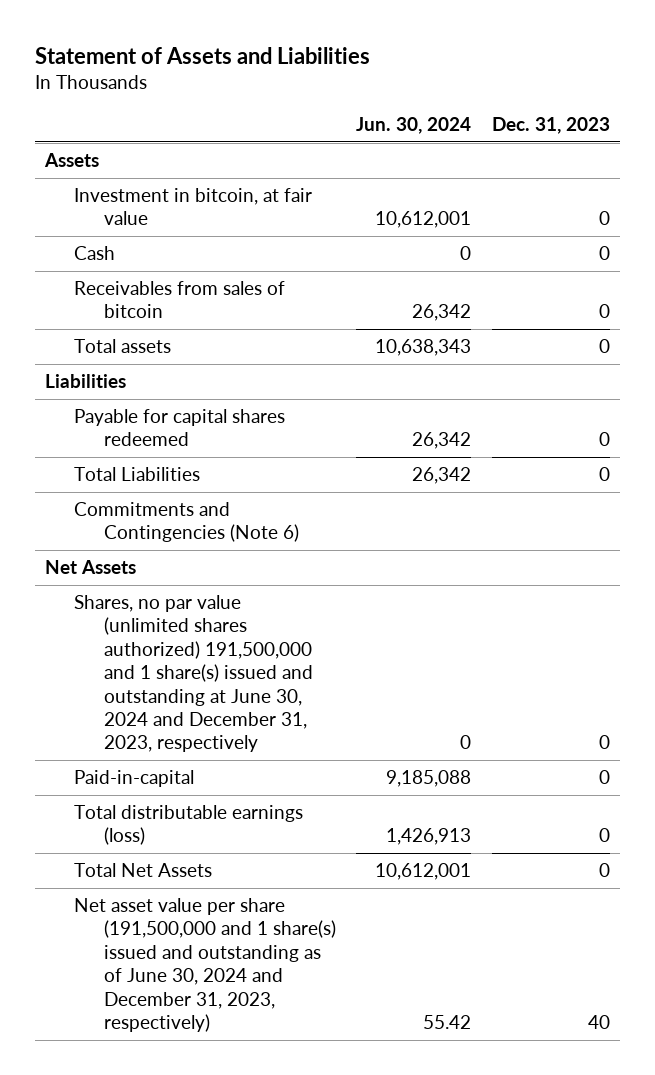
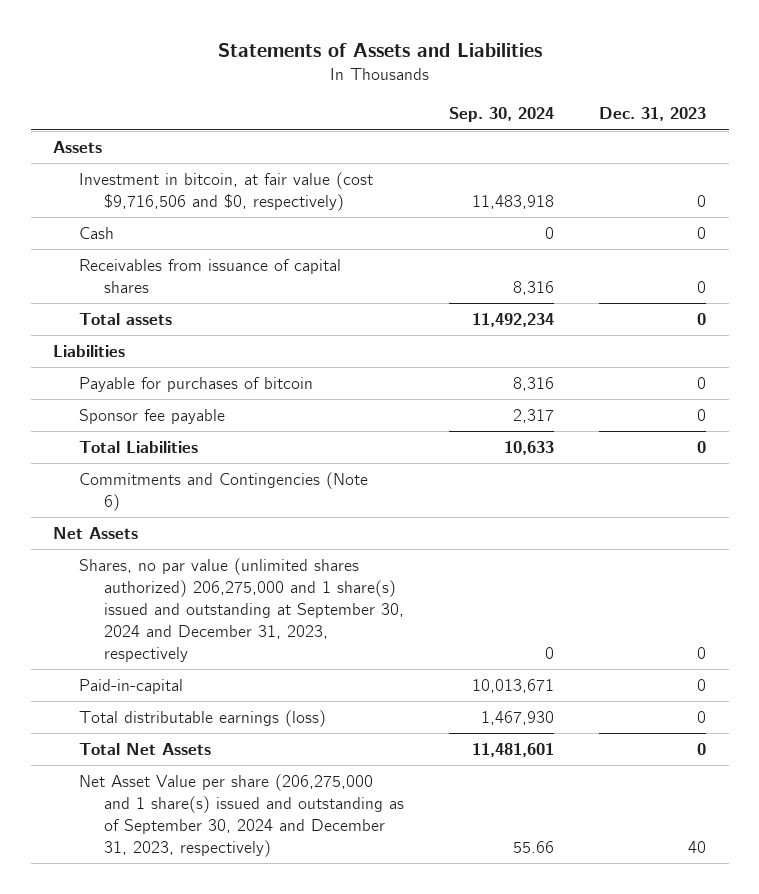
[34,46,370,64] Statement of Assets and Liabilities -> [217,43,542,58] Statements of Assets and Liabilities
[356,117,472,135] Jun. 30, 2024 -> none
none -> [449,107,555,123] Sep. 30, 2024
[74,188,313,226] Investment in bitcoin, at fair value -> [78,171,373,211] Investment in bitcoin, at fair value (cost $9,716,506 and $0, respectively)
[74,281,286,319] Receivables from sales of bitcoin -> [78,258,341,293] Receivables from issuance of capital shares
[74,409,286,447] Payable for capital shares redeemed -> none
none -> [78,376,313,392] Payable for purchases of bitcoin
none -> [78,408,225,424] Sponsor fee payable
[74,595,313,753] Shares, no par value (unlimited shares authorized) 191,500,000 and 1 share(s) issued and outstanding at June 30, 2024 and December 31, 2023, respectively -> [78,557,404,662] Shares, no par value (unlimited shares authorized) 206,275,000 and 1 share(s) issued and outstanding at September 30, 2024 and December 31, 2023, respectively
[74,898,336,1033] Net asset value per share (191,500,000 and 1 share(s) issued and outstanding as of June 30, 2024 and December 31, 2023, respectively) -> [78,773,404,857] Net Asset Value per share (206,275,000 and 1 share(s) issued and outstanding as of September 30, 2024 and December 31, 2023, respectively)

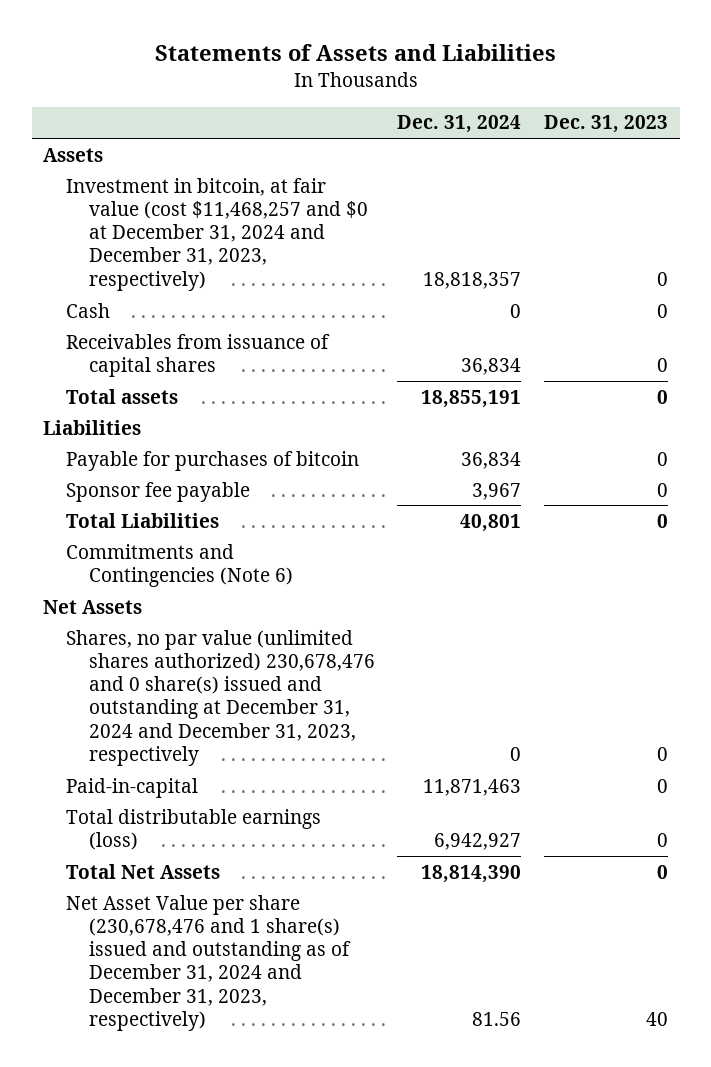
[449,107,555,123] Sep. 30, 2024 -> none
none -> [397,115,522,134] Dec. 31, 2024
[78,171,373,211] Investment in bitcoin, at fair value (cost $9,716,506 and $0, respectively) -> [65,177,368,291] Investment in bitcoin, at fair value (cost $11,468,257 and $0 at December 31, 2024 and December 31, 2023, respectively)
[78,557,404,662] Shares, no par value (unlimited shares authorized) 206,275,000 and 1 share(s) issued and outstanding at September 30, 2024 and December 31, 2023, respectively -> [65,629,375,766] Shares, no par value (unlimited shares authorized) 230,678,476 and 0 share(s) issued and outstanding at December 31, 2024 and December 31, 2023, respectively
[78,773,404,857] Net Asset Value per share (206,275,000 and 1 share(s) issued and outstanding as of September 30, 2024 and December 31, 2023, respectively) -> [65,894,351,1031] Net Asset Value per share (230,678,476 and 1 share(s) issued and outstanding as of December 31, 2024 and December 31, 2023, respectively)

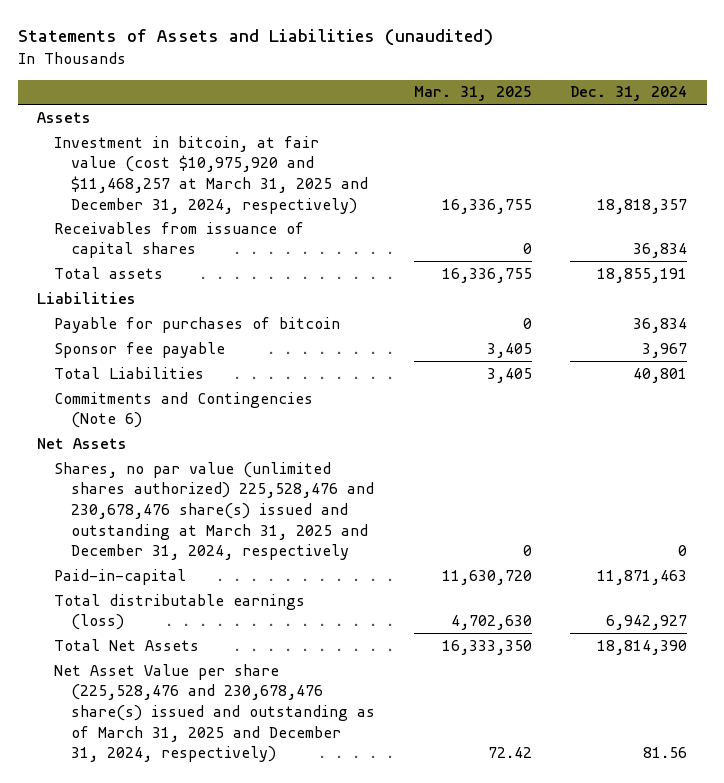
[154,44,556,62] Statements of Assets and Liabilities -> [17,29,493,47] Statements of Assets and Liabilities (unaudited)
[544,115,669,134] Dec. 31, 2023 -> none
none -> [413,86,532,102] Mar. 31, 2025
[65,302,110,318] Cash -> none
[65,177,368,291] Investment in bitcoin, at fair value (cost $11,468,257 and $0 at December 31, 2024 and December 31, 2023, respectively) -> [54,135,369,214] Investment in bitcoin, at fair value (cost $10,975,920 and $11,468,257 at March 31, 2025 and December 31, 2024, respectively)
[65,629,375,766] Shares, no par value (unlimited shares authorized) 230,678,476 and 0 share(s) issued and outstanding at December 31, 2024 and December 31, 2023, respectively -> [54,461,375,561] Shares, no par value (unlimited shares authorized) 225,528,476 and 230,678,476 share(s) issued and outstanding at March 31, 2025 and December 31, 2024, respectively
[65,894,351,1031] Net Asset Value per share (230,678,476 and 1 share(s) issued and outstanding as of December 31, 2024 and December 31, 2023, respectively) -> [54,663,376,763] Net Asset Value per share (225,528,476 and 230,678,476 share(s) issued and outstanding as of March 31, 2025 and December 31, 2024, respectively)

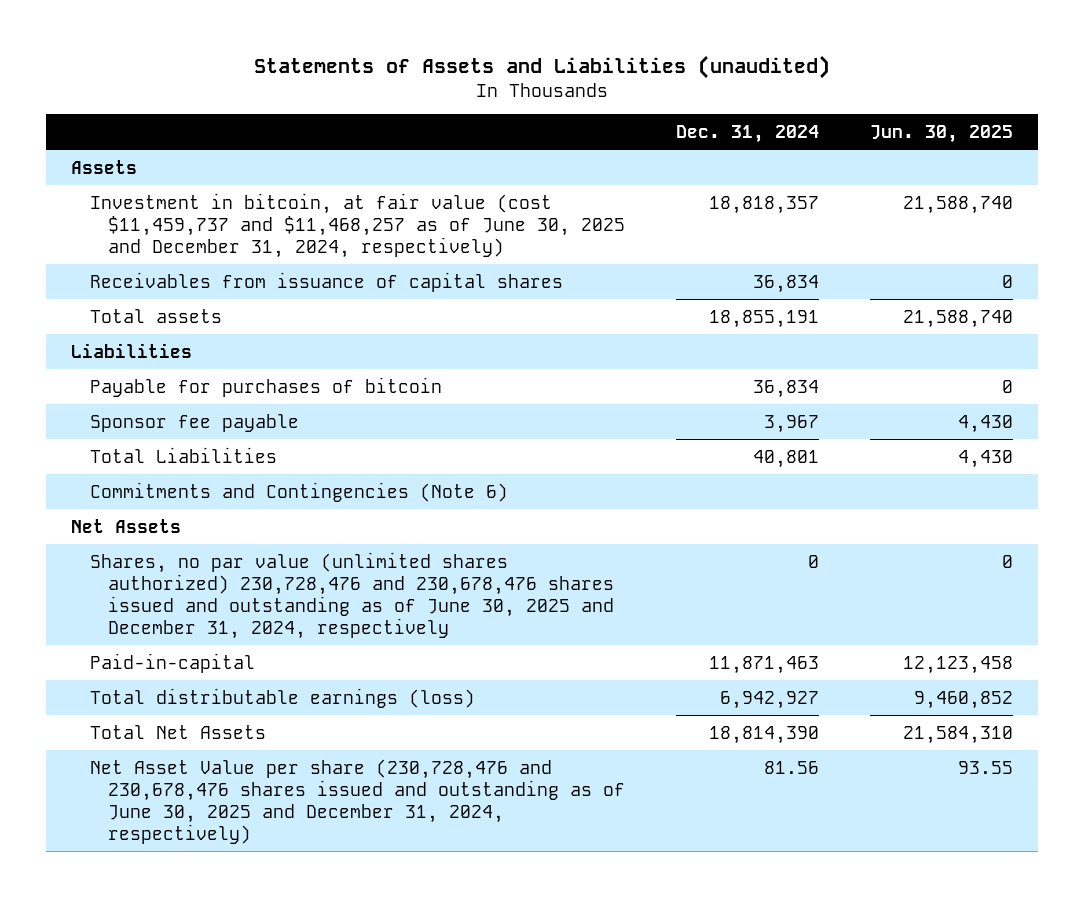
[413,86,532,102] Mar. 31, 2025 -> none
none -> [869,124,1013,143] Jun. 30, 2025
[54,135,369,214] Investment in bitcoin, at fair value (cost $10,975,920 and $11,468,257 at March 31, 2025 and December 31, 2024, respectively) -> [89,192,625,258] Investment in bitcoin, at fair value (cost $11,459,737 and $11,468,257 as of June 30, 2025 and December 31, 2024, respectively)
[54,461,375,561] Shares, no par value (unlimited shares authorized) 225,528,476 and 230,678,476 share(s) issued and outstanding at March 31, 2025 and December 31, 2024, respectively -> [89,551,614,639] Shares, no par value (unlimited shares authorized) 230,728,476 and 230,678,476 shares issued and outstanding as of June 30, 2025 and December 31, 2024, respectively
[54,663,376,763] Net Asset Value per share (225,528,476 and 230,678,476 share(s) issued and outstanding as of March 31, 2025 and December 31, 2024, respectively) -> [89,758,625,844] Net Asset Value per share (230,728,476 and 230,678,476 shares issued and outstanding as of June 30, 2025 and December 31, 2024, respectively)

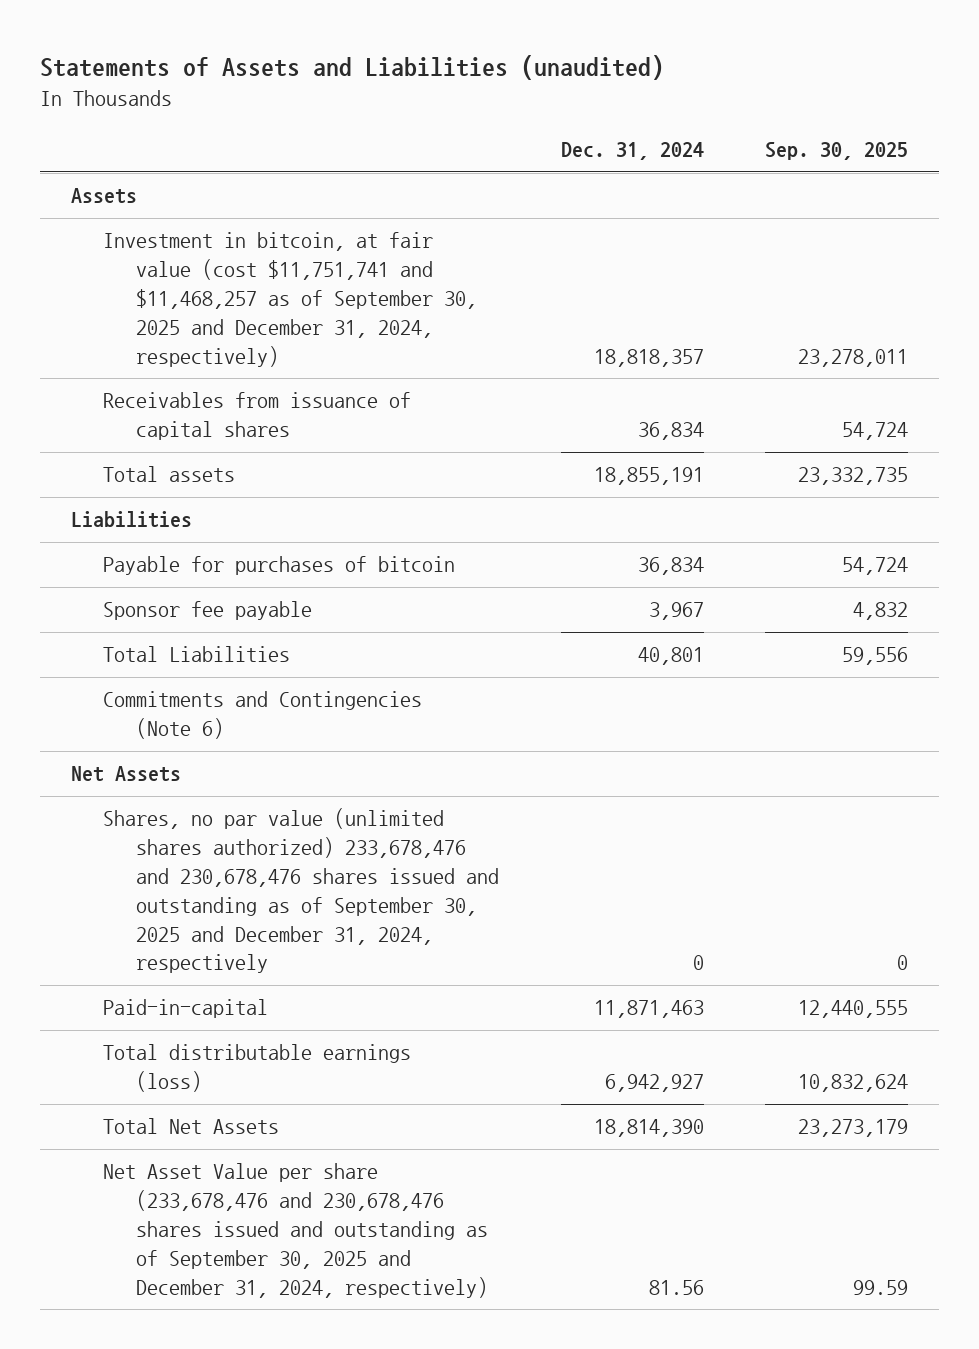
[869,124,1013,143] Jun. 30, 2025 -> none
none -> [765,142,909,161] Sep. 30, 2025
[89,192,625,258] Investment in bitcoin, at fair value (cost $11,459,737 and $11,468,257 as of June 30, 2025 and December 31, 2024, respectively) -> [103,232,477,367] Investment in bitcoin, at fair value (cost $11,751,741 and $11,468,257 as of September 30, 2025 and December 31, 2024, respectively)
[89,551,614,639] Shares, no par value (unlimited shares authorized) 230,728,476 and 230,678,476 shares issued and outstanding as of June 30, 2025 and December 31, 2024, respectively -> [103,808,499,974] Shares, no par value (unlimited shares authorized) 233,678,476 and 230,678,476 shares issued and outstanding as of September 30, 2025 and December 31, 2024, respectively
[89,758,625,844] Net Asset Value per share (230,728,476 and 230,678,476 shares issued and outstanding as of June 30, 2025 and December 31, 2024, respectively) -> [103,1163,488,1298] Net Asset Value per share (233,678,476 and 230,678,476 shares issued and outstanding as of September 30, 2025 and December 31, 2024, respectively)

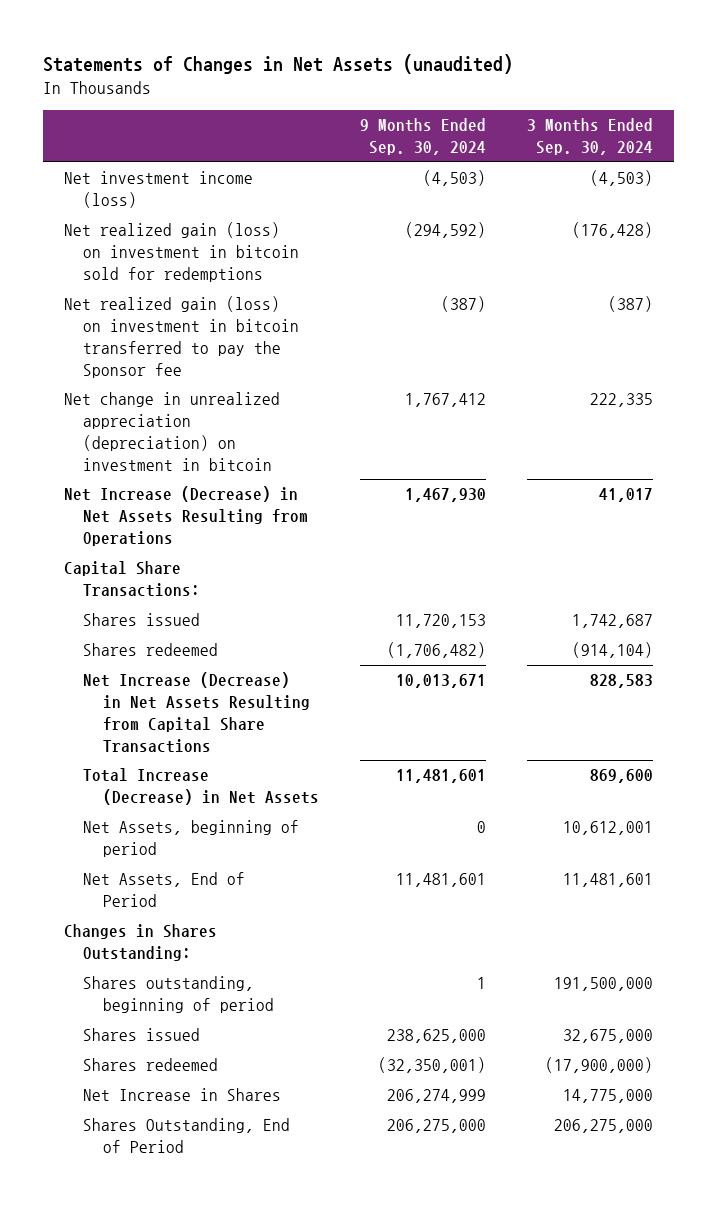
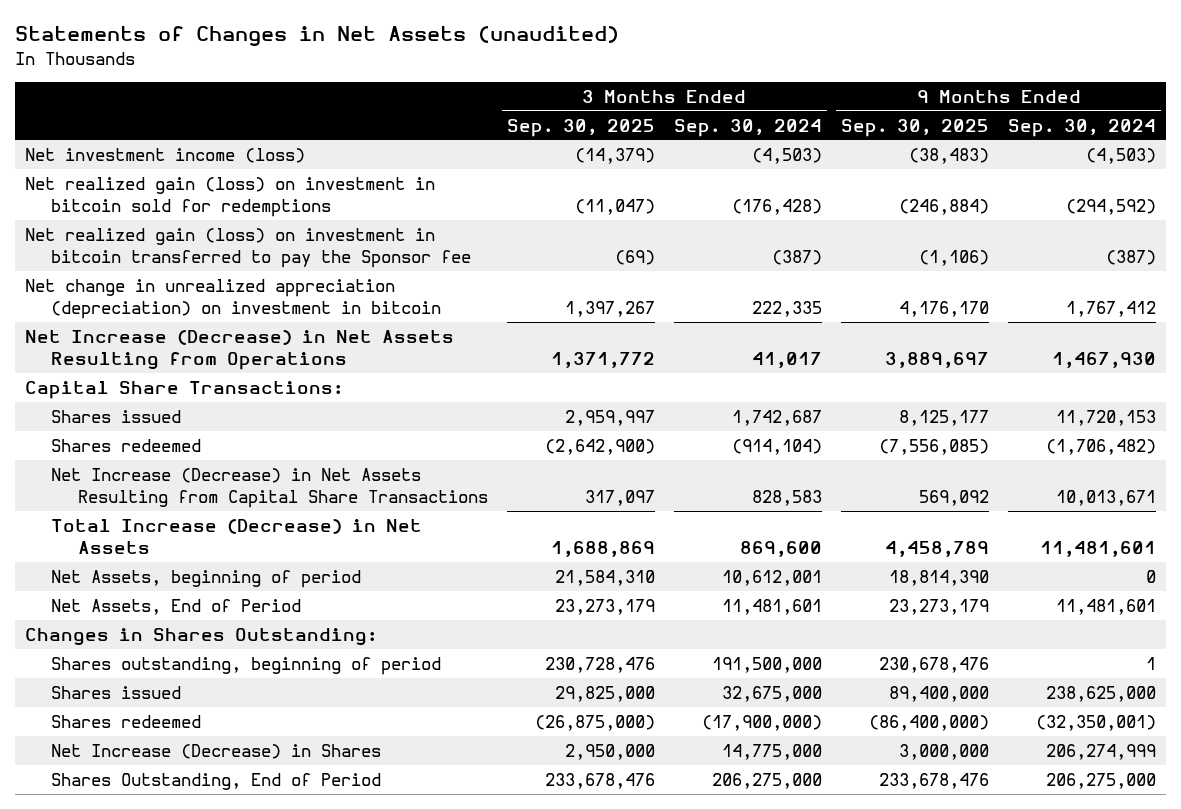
none -> [506,118,655,137] Sep. 30, 2025
none -> [841,118,990,137] Sep. 30, 2025
[83,1088,282,1102] Net Increase in Shares -> [51,743,382,759] Net Increase (Decrease) in Shares

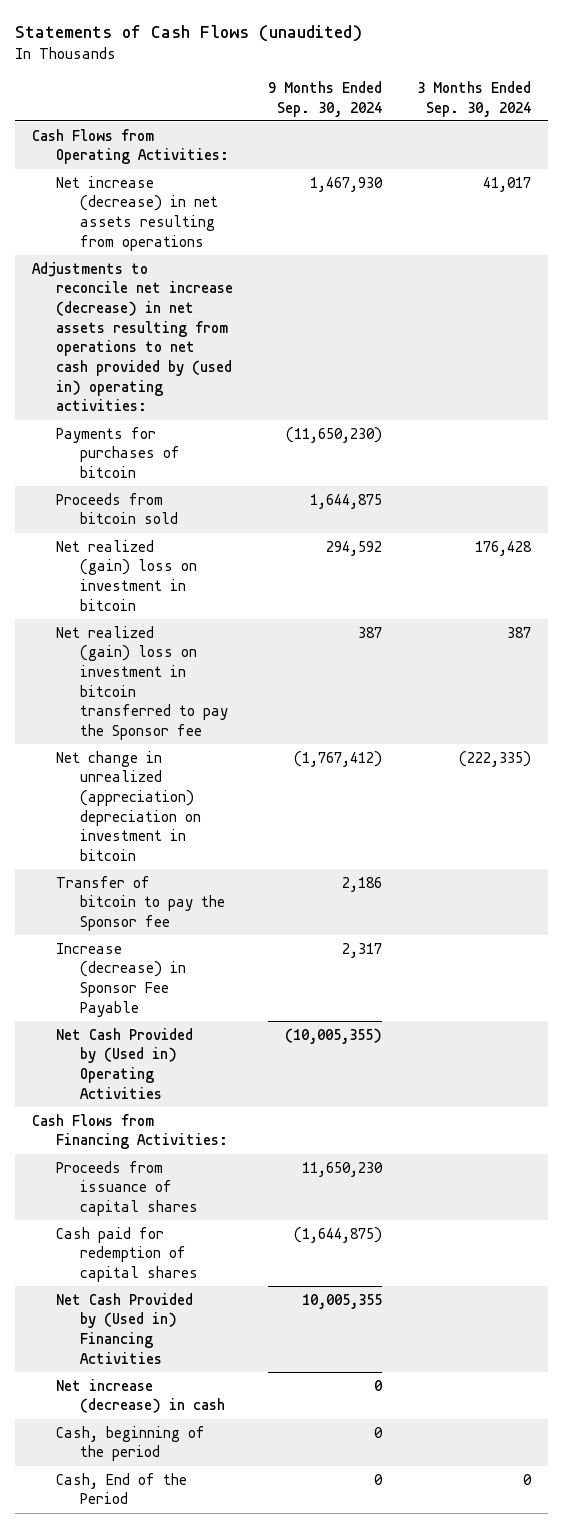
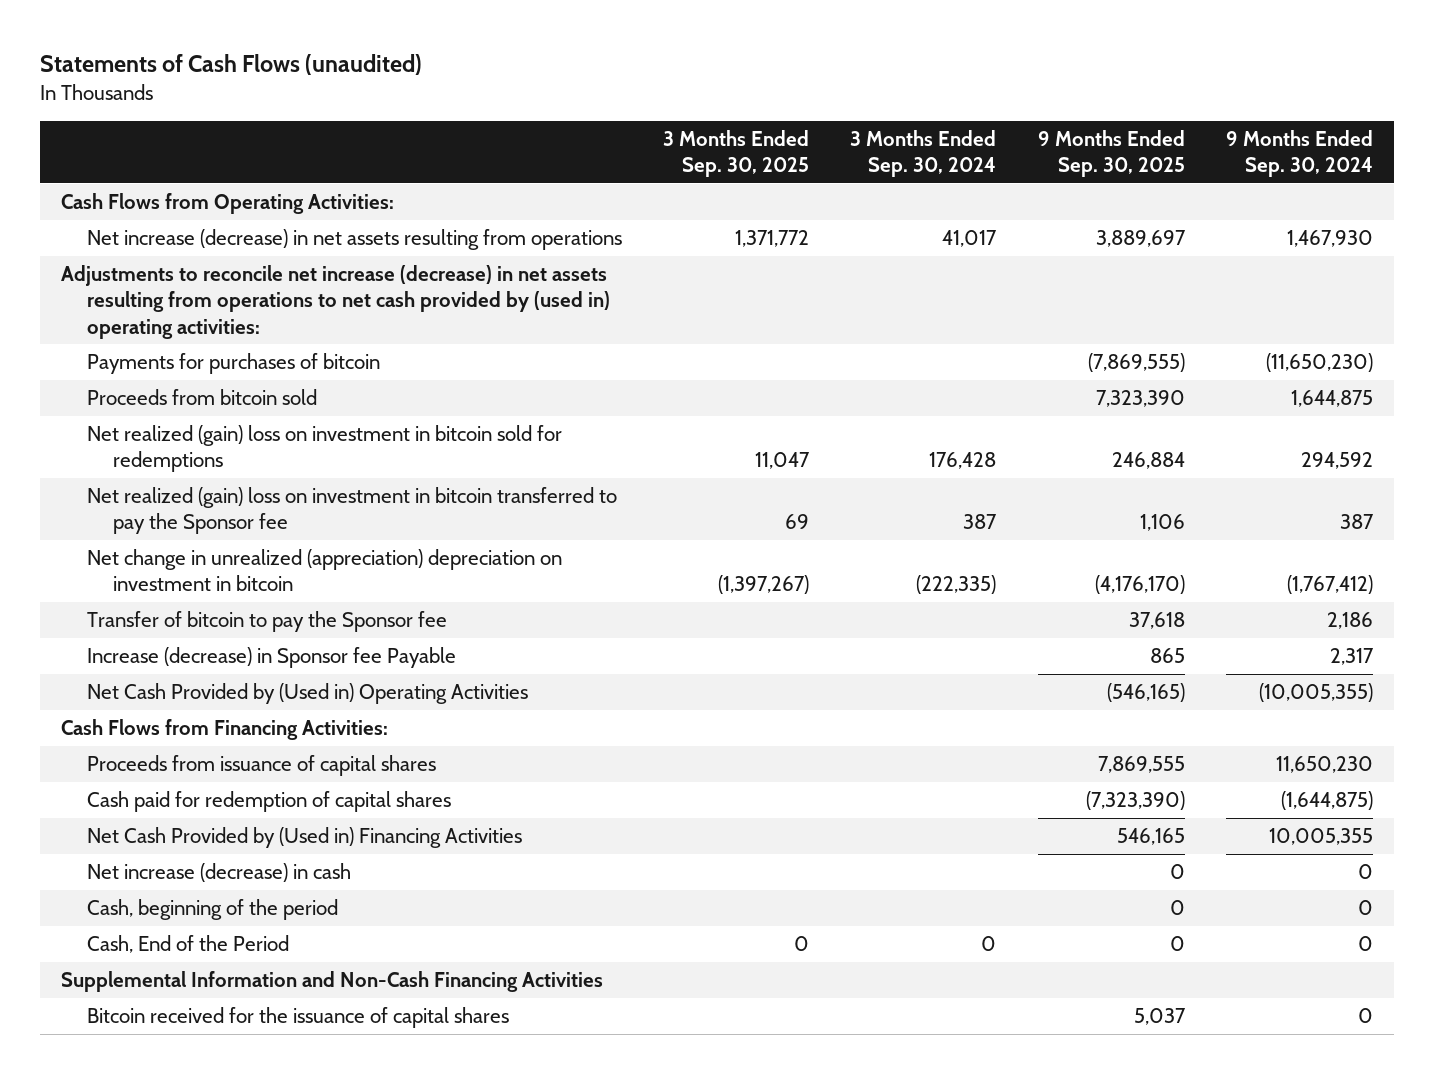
none -> [663,129,810,177] 3 Months Ended Sep. 30, 2025
none -> [1037,129,1185,177] 9 Months Ended Sep. 30, 2025
[56,539,198,611] Net realized (gain) loss on investment in bitcoin -> [86,425,562,473] Net realized (gain) loss on investment in bitcoin sold for redemptions
[56,942,187,1017] Increase (decrease) in Sponsor Fee Payable -> [86,647,456,669] Increase (decrease) in Sponsor fee Payable
none -> [61,971,604,993] Supplemental Information and Non-Cash Financing Activities
none -> [86,1007,509,1029] Bitcoin received for the issuance of capital shares

